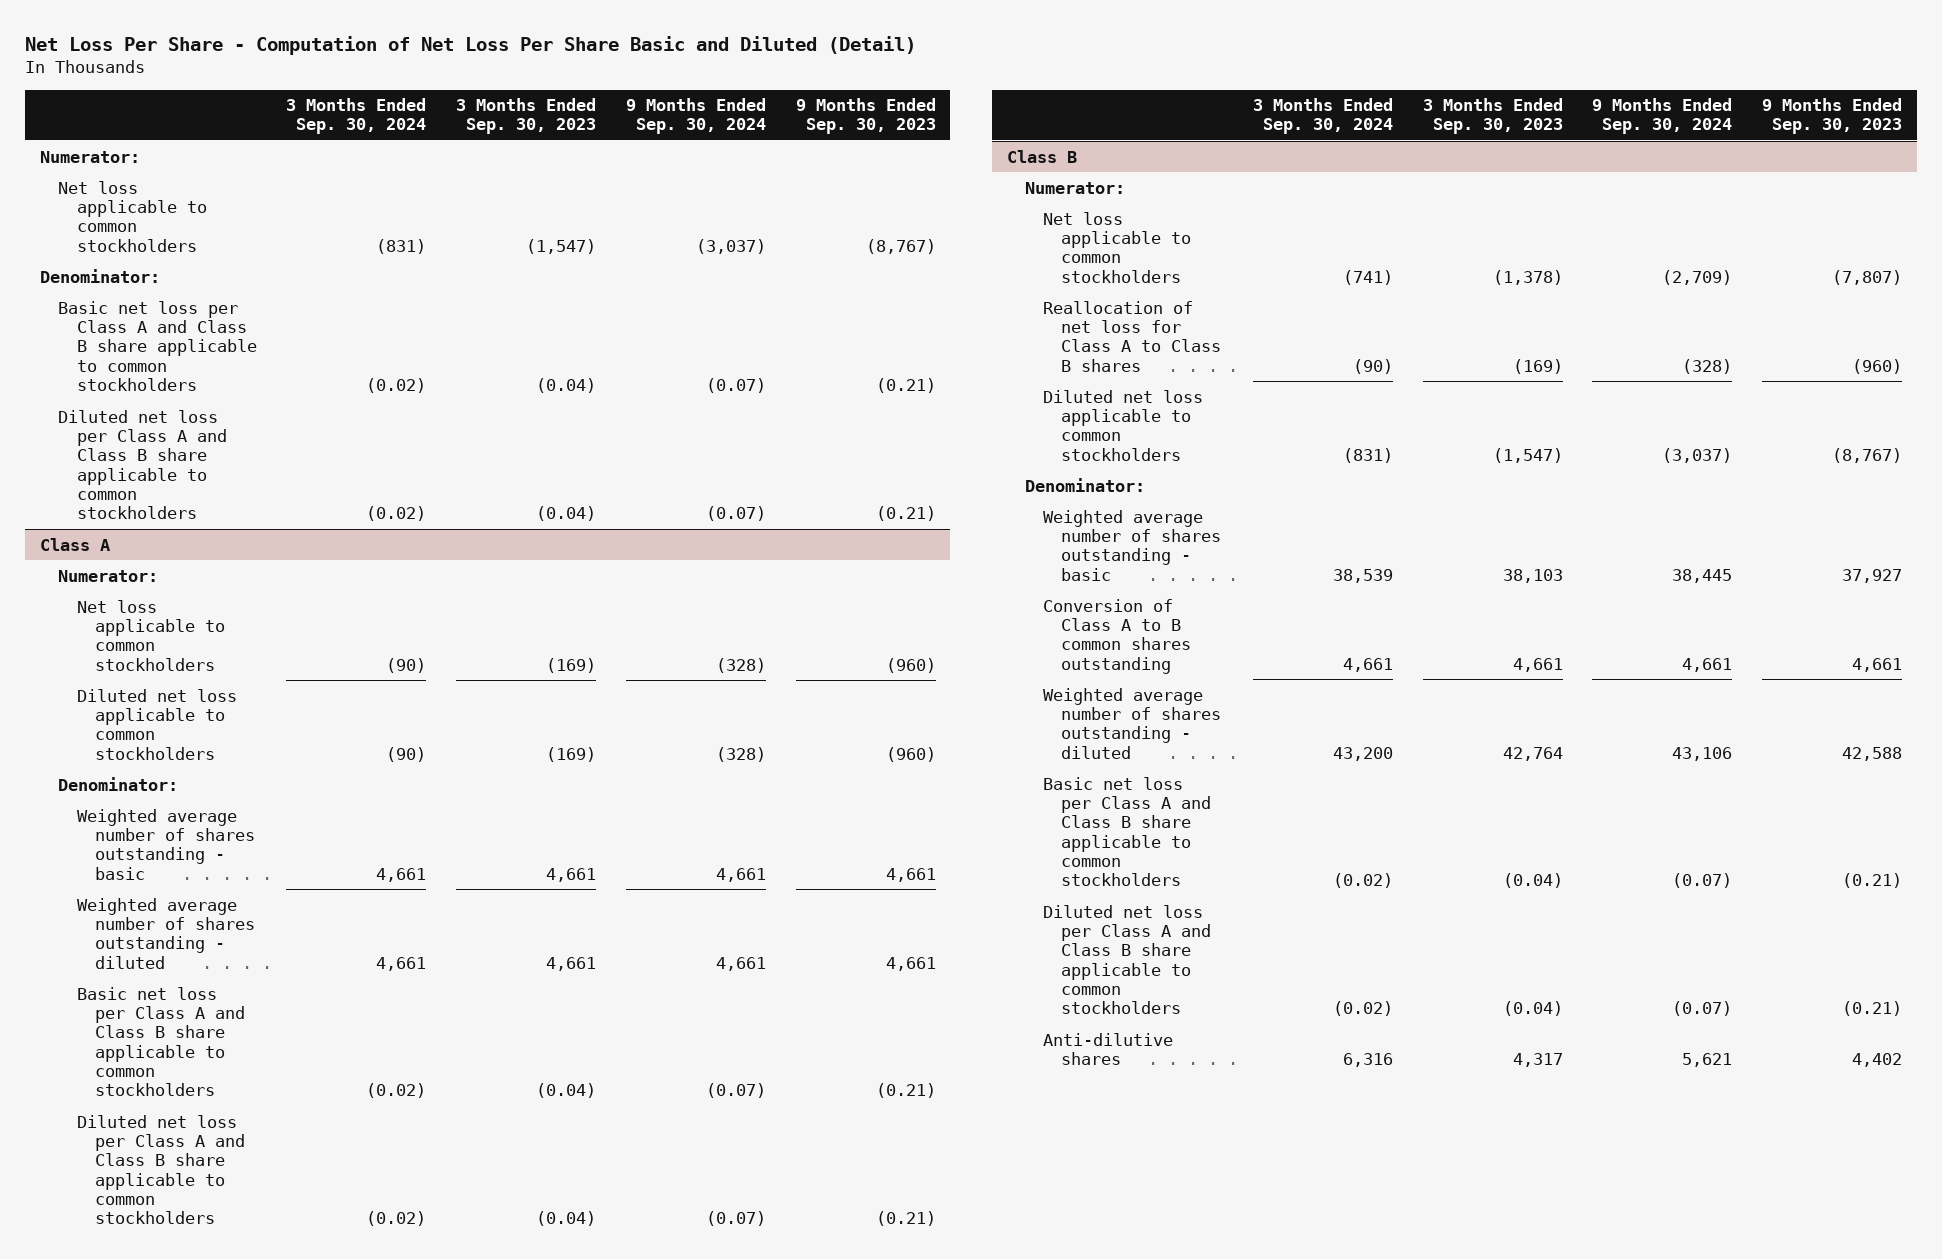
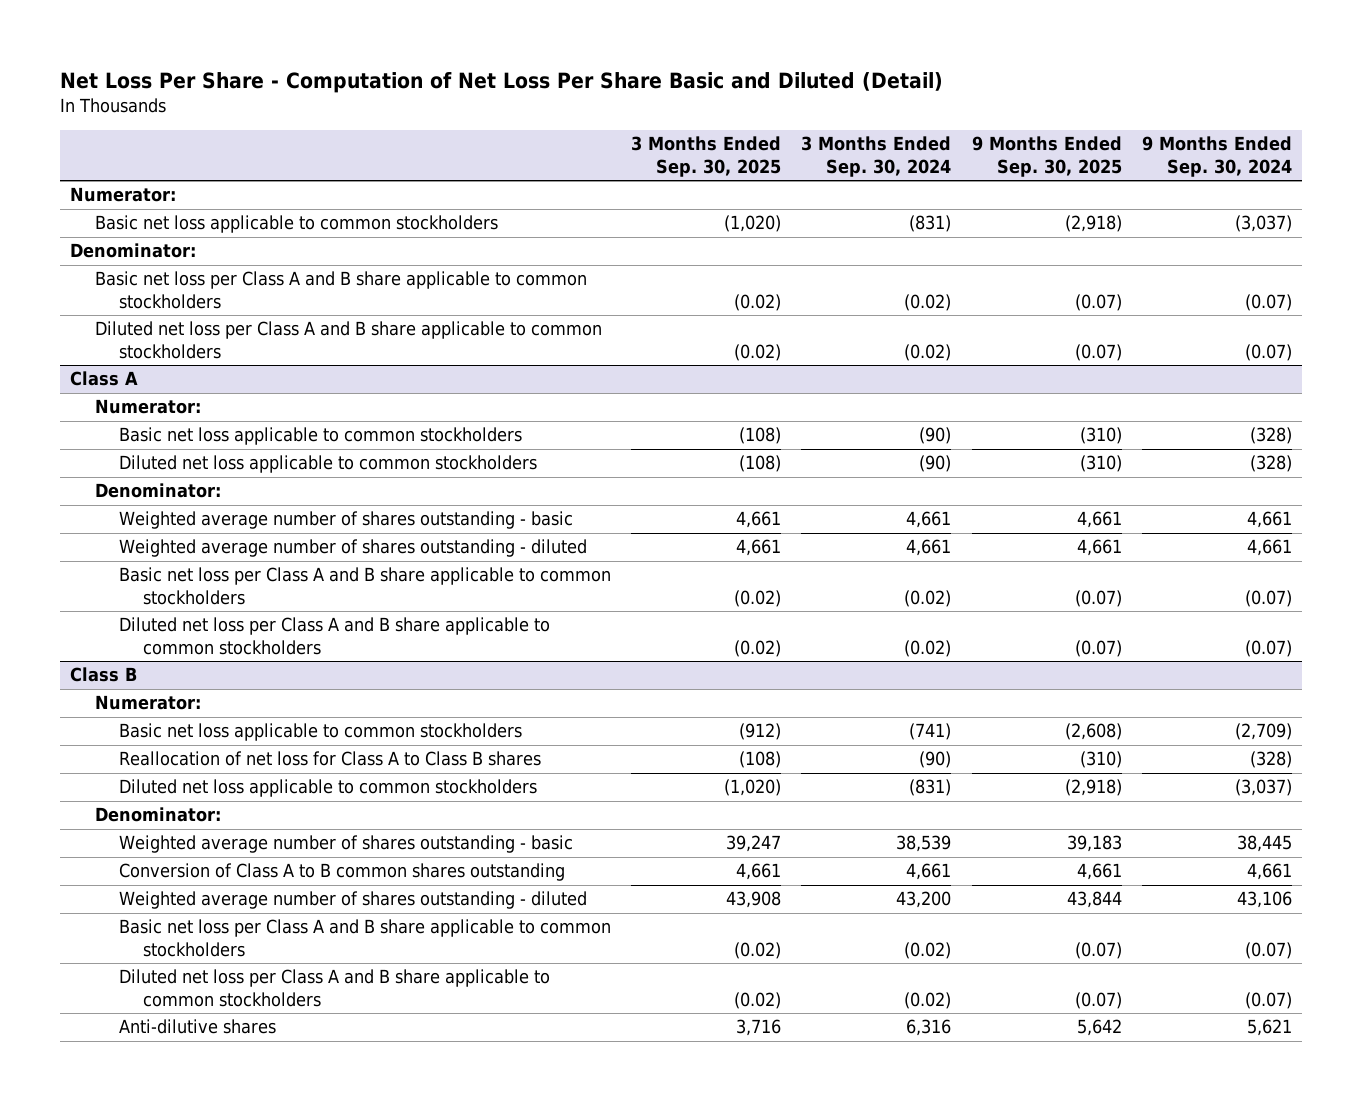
[456,98,597,135] 3 Months Ended Sep. 30, 2023 -> none
[795,98,936,135] 9 Months Ended Sep. 30, 2023 -> none
none -> [630,136,781,177] 3 Months Ended Sep. 30, 2025
none -> [971,136,1122,177] 9 Months Ended Sep. 30, 2025
[58,180,207,252] Net loss applicable to common stockholders -> [94,215,498,234] Basic net loss applicable to common stockholders
[58,300,257,392] Basic net loss per Class A and Class B share applicable to common stockholders -> [94,271,587,309] Basic net loss per Class A and B share applicable to common stockholders
[58,409,227,520] Diluted net loss per Class A and Class B share applicable to common stockholders -> [94,321,602,359] Diluted net loss per Class A and B share applicable to common stockholders
[76,599,225,671] Net loss applicable to common stockholders -> [118,427,522,446] Basic net loss applicable to common stockholders
[76,986,245,1097] Basic net loss per Class A and Class B share applicable to common stockholders -> [118,567,611,605] Basic net loss per Class A and B share applicable to common stockholders
[76,1114,245,1225] Diluted net loss per Class A and Class B share applicable to common stockholders -> [118,617,550,655] Diluted net loss per Class A and B share applicable to common stockholders
[1043,211,1192,283] Net loss applicable to common stockholders -> [118,723,522,742] Basic net loss applicable to common stockholders
[1043,776,1212,887] Basic net loss per Class A and Class B share applicable to common stockholders -> [118,919,611,957] Basic net loss per Class A and B share applicable to common stockholders
[1043,904,1212,1015] Diluted net loss per Class A and Class B share applicable to common stockholders -> [118,969,550,1007] Diluted net loss per Class A and B share applicable to common stockholders

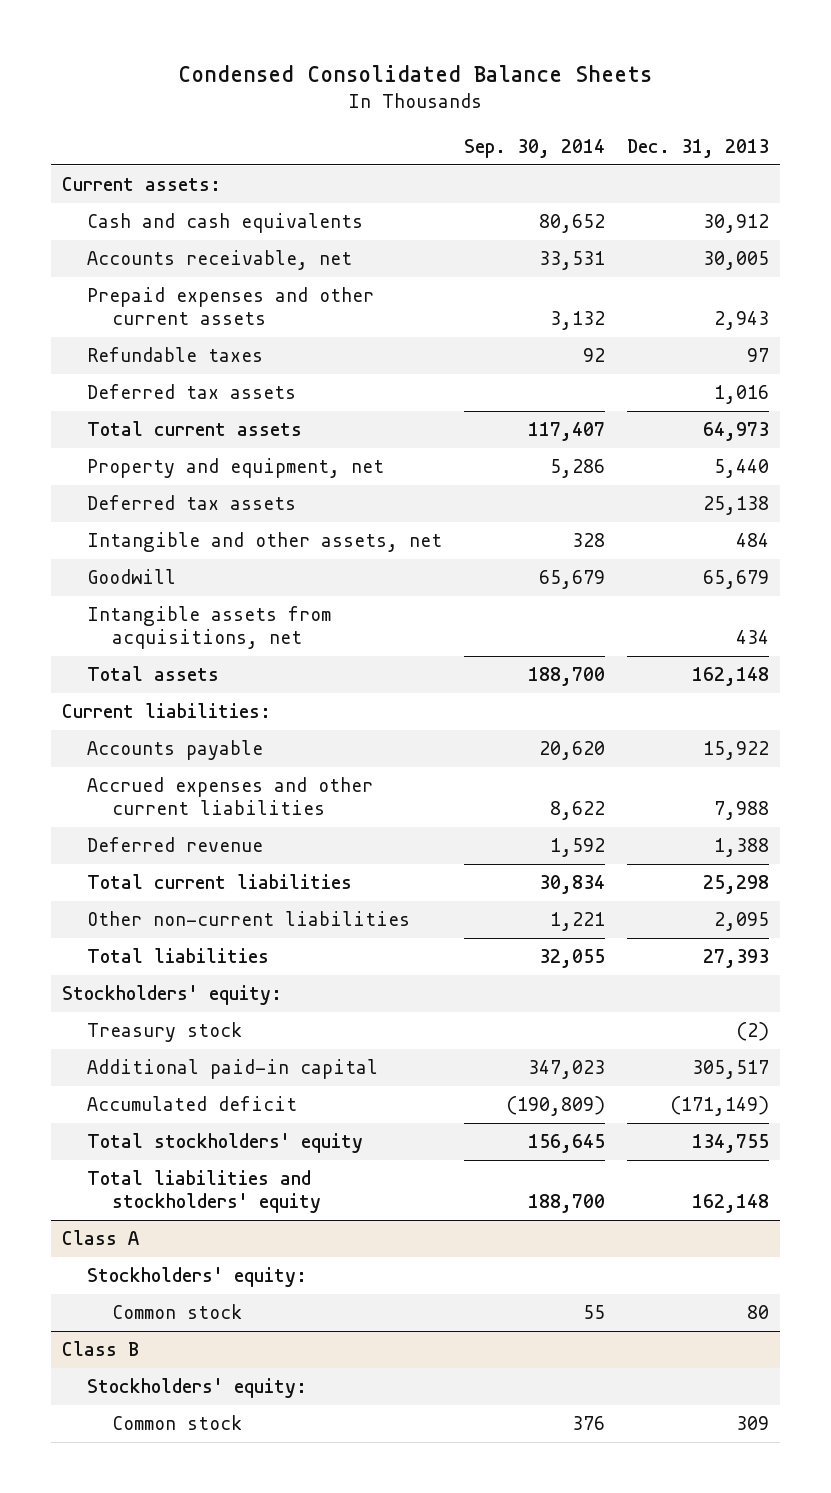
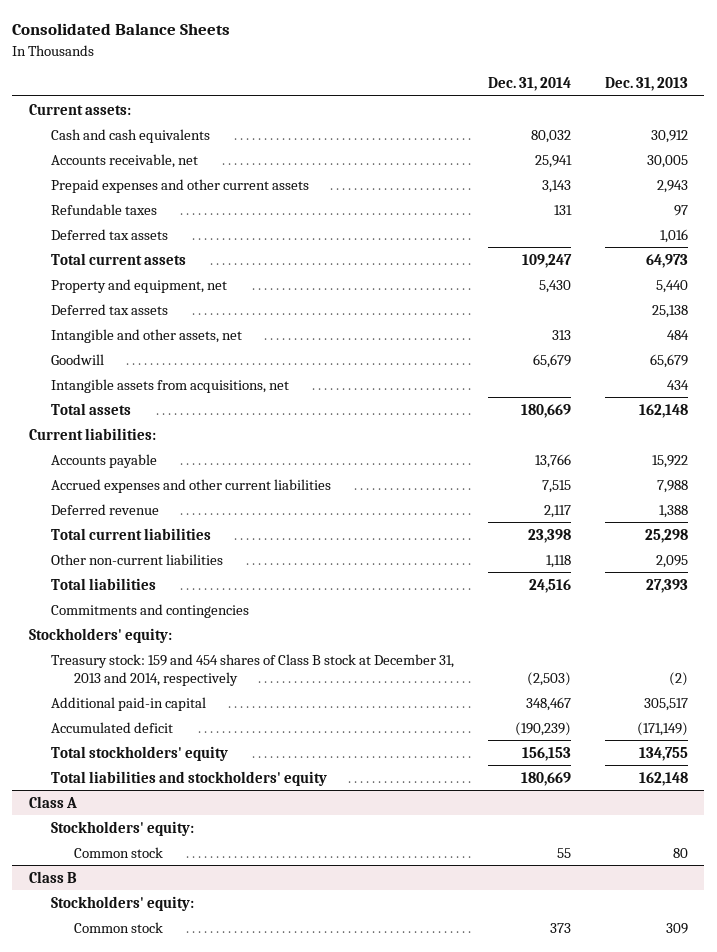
[178,64,653,82] Condensed Consolidated Balance Sheets -> [12,23,231,36] Consolidated Balance Sheets
[463,138,605,158] Sep. 30, 2014 -> none
none -> [488,77,572,92] Dec. 31, 2014
none -> [51,603,250,618] Commitments and contingencies
[87,1022,243,1043] Treasury stock -> [51,653,455,686] Treasury stock: 159 and 454 shares of Class B stock at December 31, 2013 and 2014, respectively

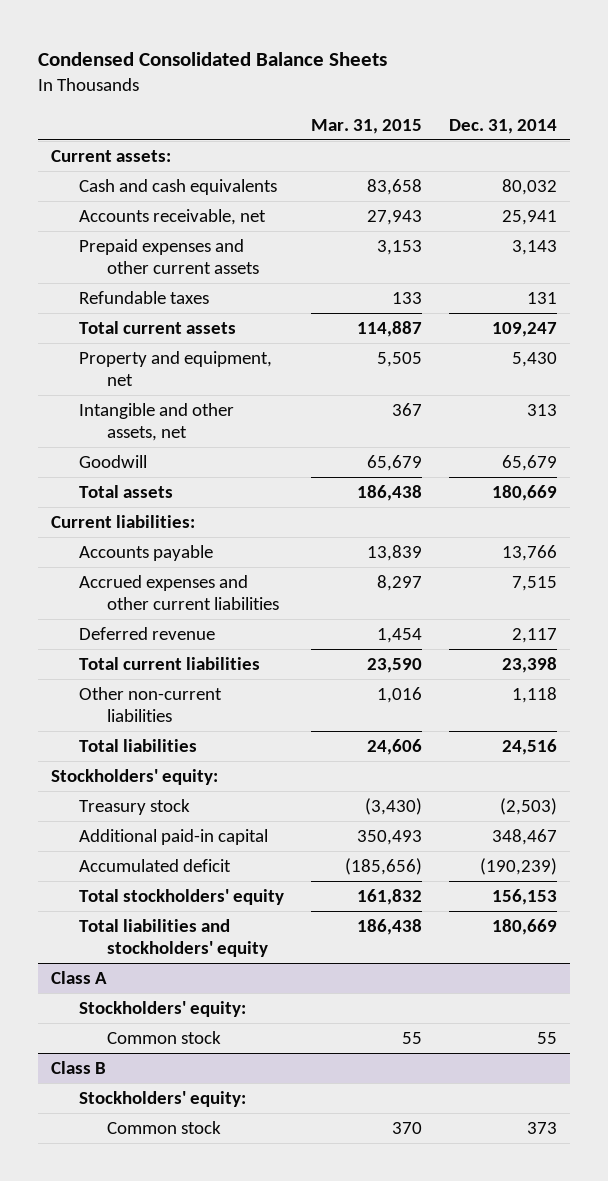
[12,23,231,36] Consolidated Balance Sheets -> [37,52,387,67] Condensed Consolidated Balance Sheets
[604,77,688,92] Dec. 31, 2013 -> none
none -> [310,118,422,134] Mar. 31, 2015
[51,228,169,240] Deferred tax assets -> none
[51,303,169,315] Deferred tax assets -> none
[51,378,290,393] Intangible assets from acquisitions, net -> none
[51,603,250,618] Commitments and contingencies -> none
[51,653,455,686] Treasury stock: 159 and 454 shares of Class B stock at December 31, 2013 and 2014, respectively -> [79,799,191,816] Treasury stock

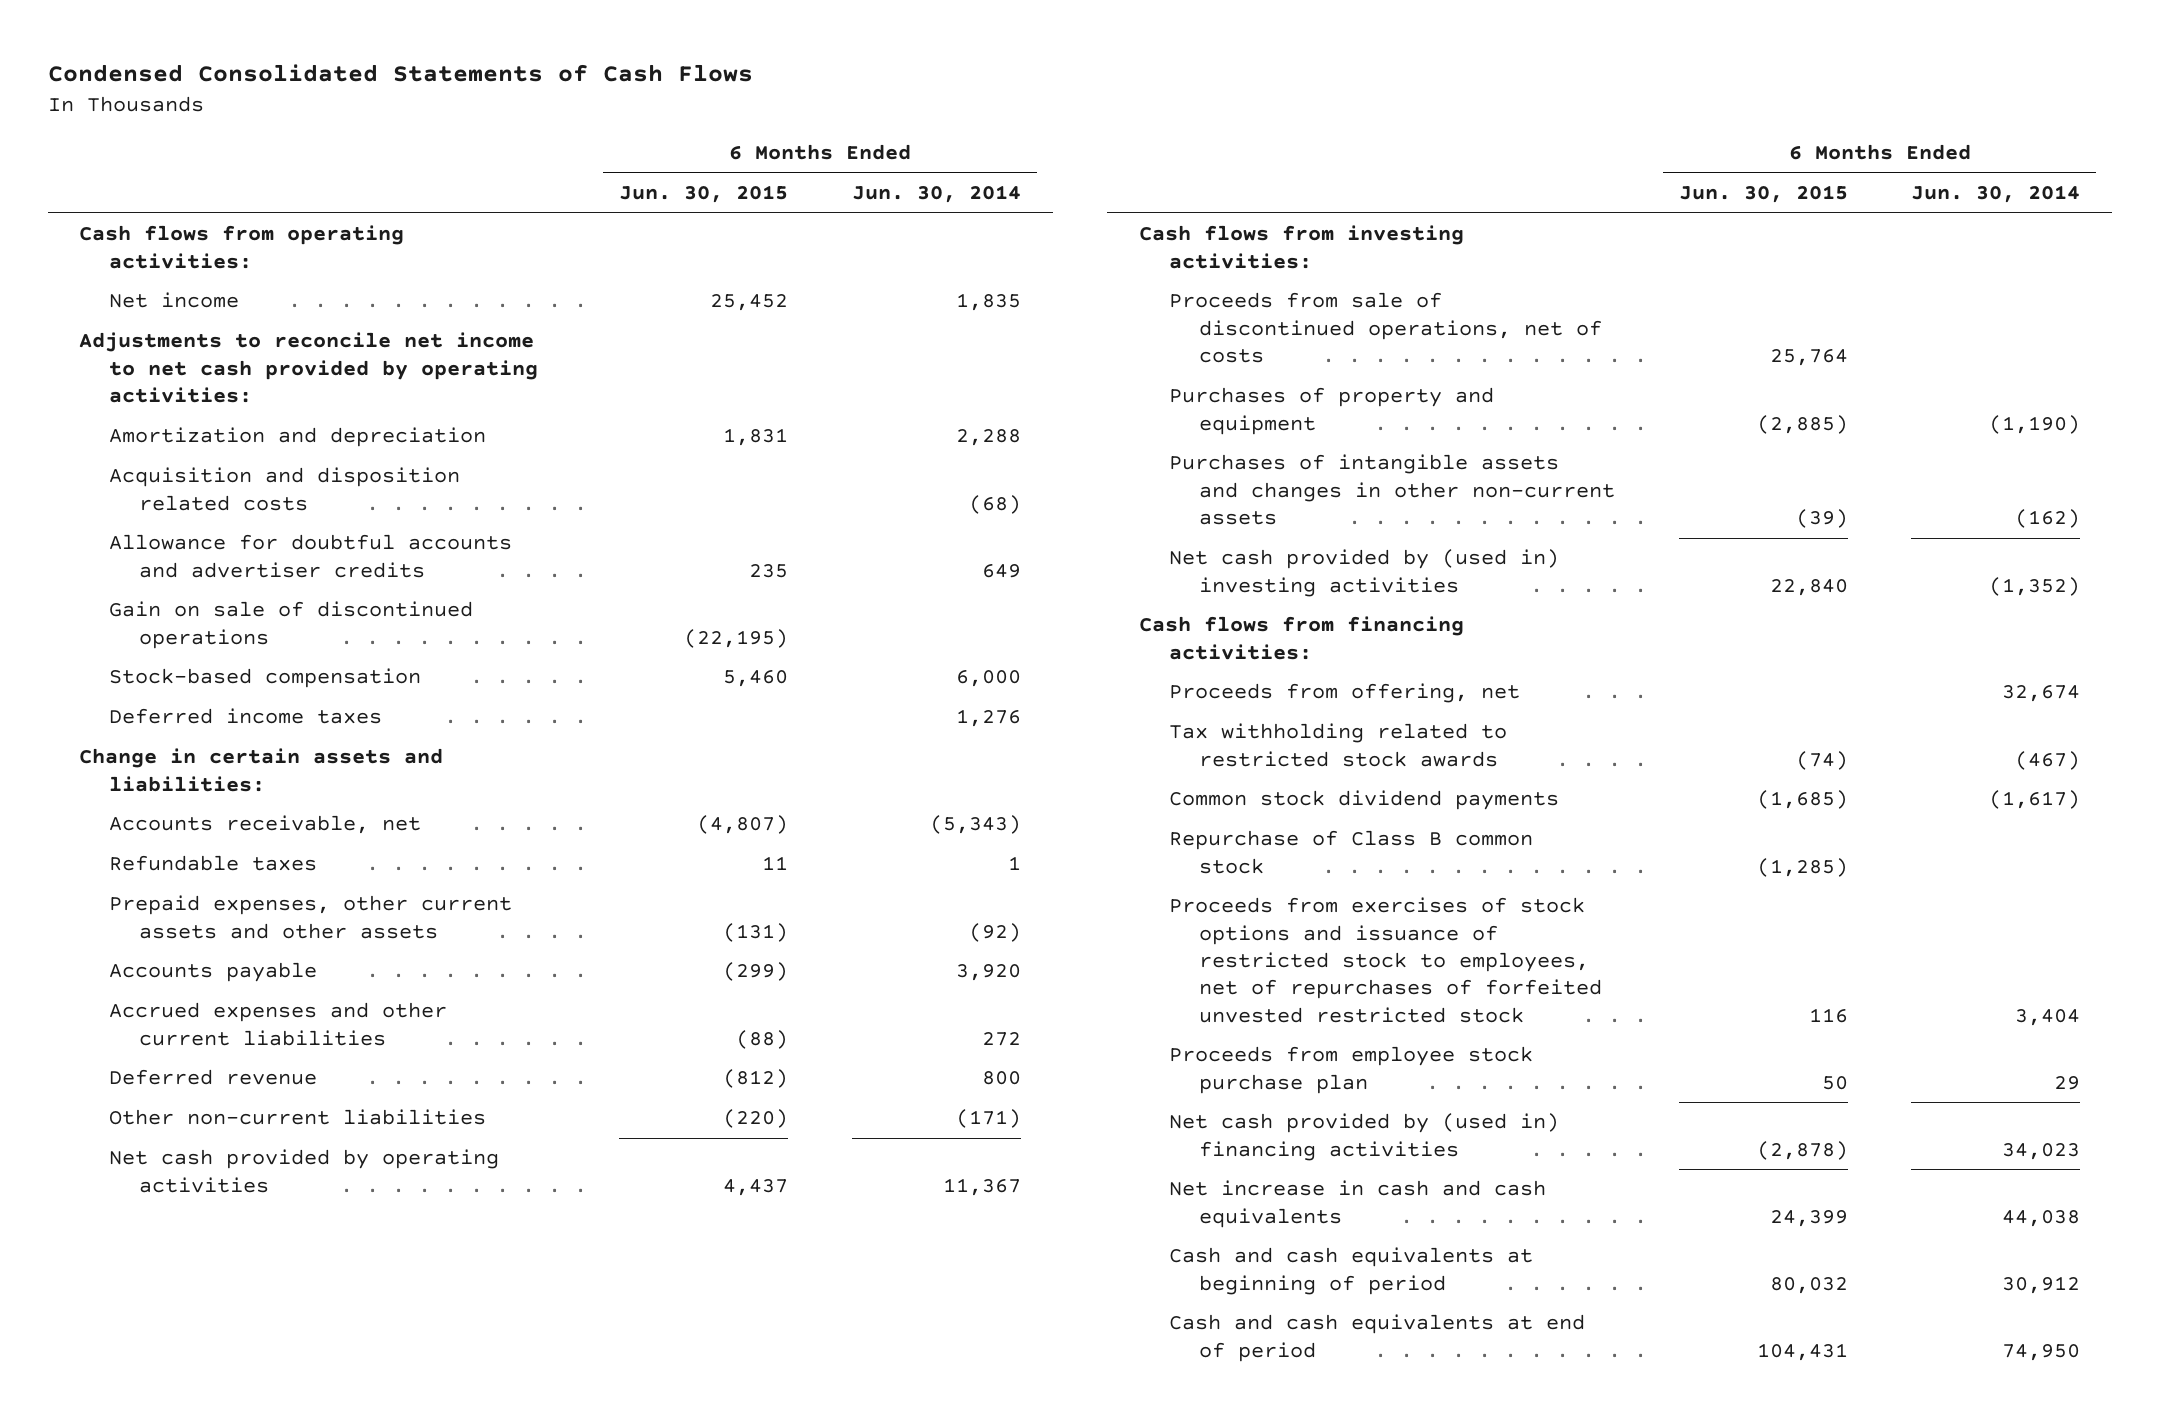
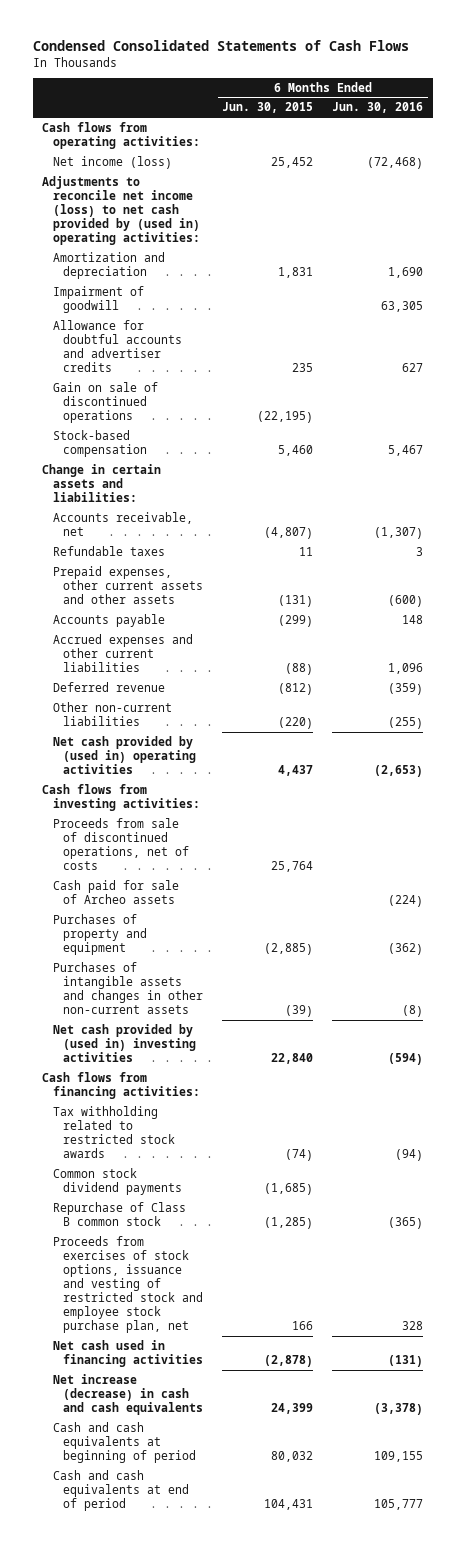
[851,185,1021,204] Jun. 30, 2014 -> none
none -> [332,102,424,114] Jun. 30, 2016
[109,292,240,309] Net income -> [52,155,172,169] Net income (loss)
[79,332,539,404] Adjustments to reconcile net income to net cash provided by operating activities: -> [42,175,200,245] Adjustments to reconcile net income (loss) to net cash provided by (used in) operating activities:
[109,467,461,511] Acquisition and disposition related costs -> none
none -> [52,285,144,313] Impairment of goodwill
[109,708,383,725] Deferred income taxes -> none
[109,1149,500,1193] Net cash provided by operating activities -> [52,735,197,774] Net cash provided by (used in) operating activities
none -> [52,879,179,904] Cash paid for sale of Archeo assets
[1169,683,1521,704] Proceeds from offering, net -> none
[1169,1046,1534,1094] Proceeds from employee stock purchase plan -> none
[1169,897,1602,1023] Proceeds from exercises of stock options and issuance of restricted stock to employees, net of repurchases of forfeited unvested restricted stock -> [52,1235,204,1333] Proceeds from exercises of stock options, issuance and vesting of restricted stock and employee stock purchase plan, net
[1808,1007,1848,1023] 116 -> [292,1320,314,1330] 166
[1169,1113,1560,1161] Net cash provided by (used in) financing activities -> [52,1339,204,1367] Net cash used in financing activities
[1169,1180,1547,1228] Net increase in cash and cash equivalents -> [52,1373,204,1415] Net increase (decrease) in cash and cash equivalents

